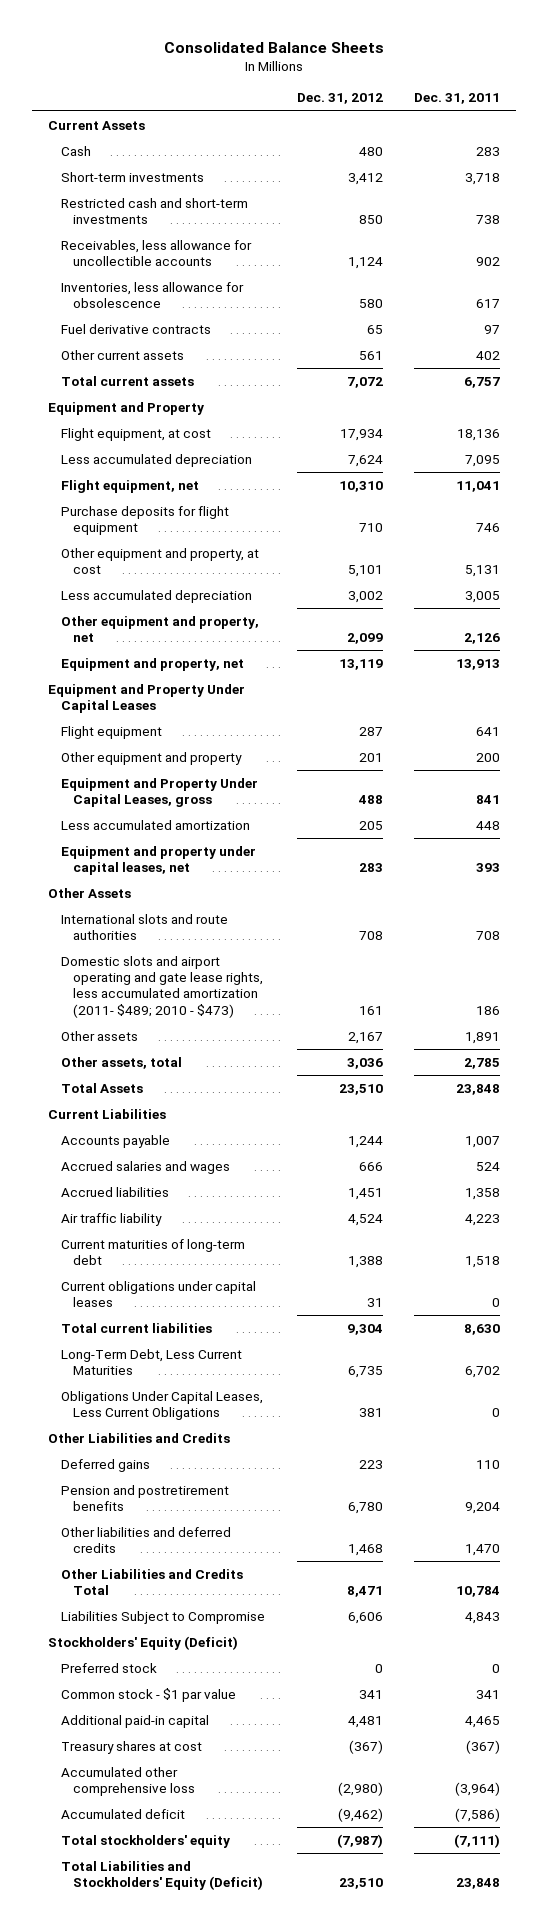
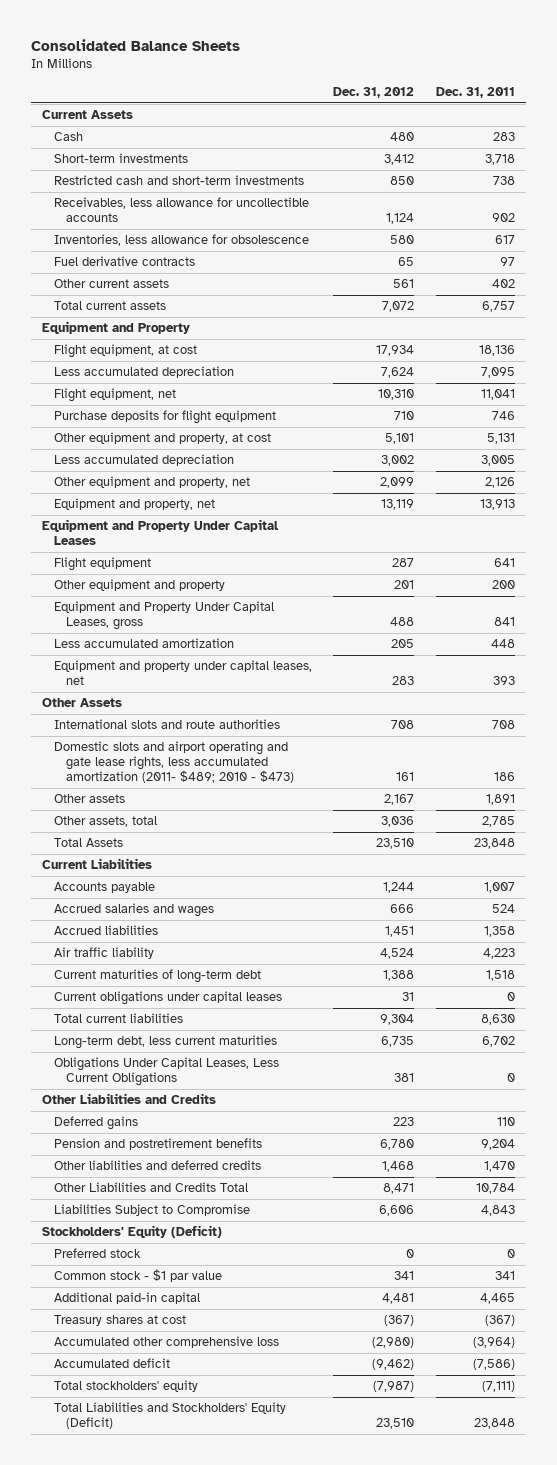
[60,1348,242,1376] Long-Term Debt, Less Current Maturities -> [53,1035,277,1050] Long-term debt, less current maturities

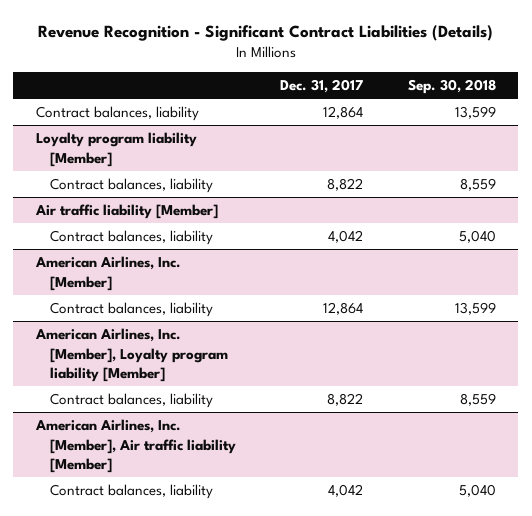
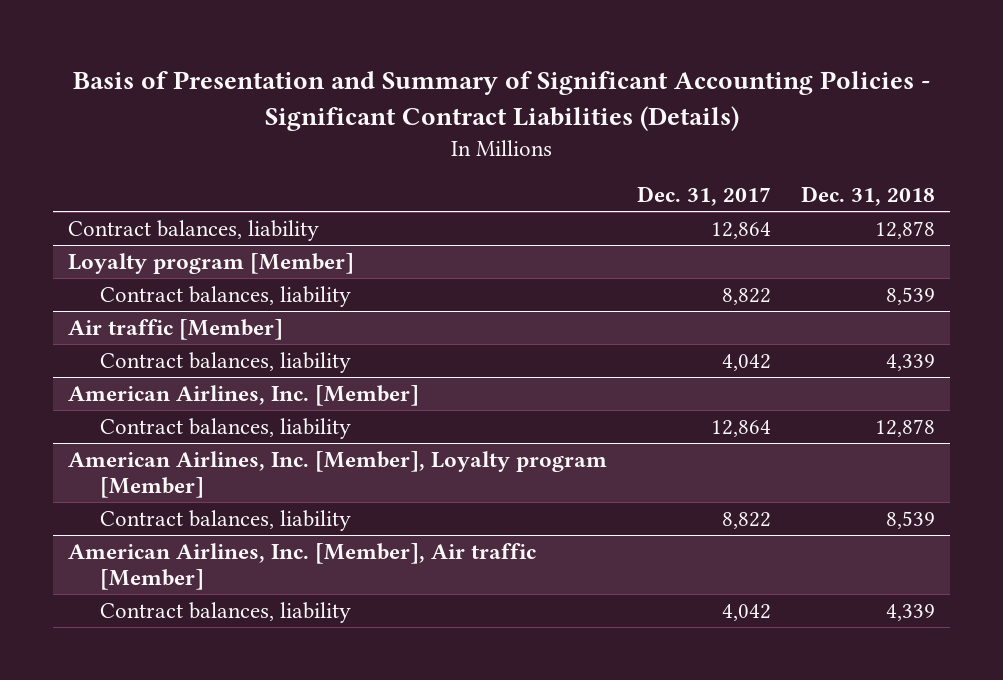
[37,24,493,41] Revenue Recognition - Significant Contract Liabilities (Details) -> [72,70,930,131] Basis of Presentation and Summary of Significant Accounting Policies - Significant Contract Liabilities (Details)
[407,79,496,95] Sep. 30, 2018 -> none
none -> [801,186,936,207] Dec. 31, 2018
[35,132,197,167] Loyalty program liability [Member] -> [68,252,355,274] Loyalty program [Member]
[34,204,218,220] Air traffic liability [Member] -> [68,318,284,340] Air traffic [Member]
[34,328,228,383] American Airlines, Inc. [Member], Loyalty program liability [Member] -> [68,450,608,499] American Airlines, Inc. [Member], Loyalty program [Member]
[34,419,236,474] American Airlines, Inc. [Member], Air traffic liability [Member] -> [68,542,537,591] American Airlines, Inc. [Member], Air traffic [Member]

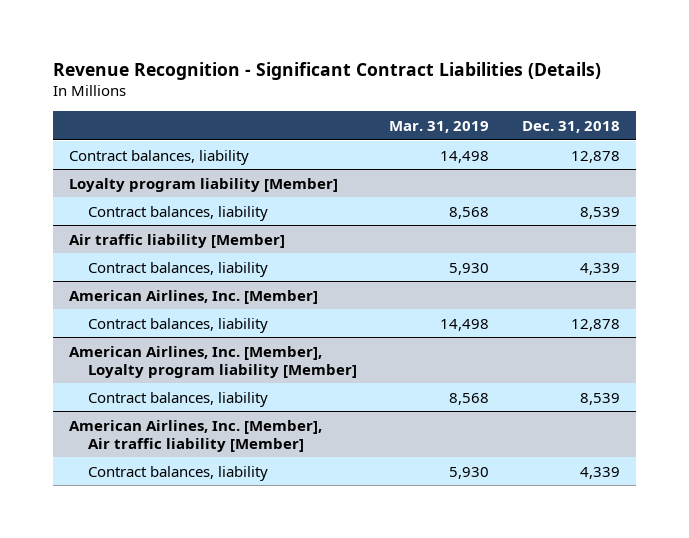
[72,70,930,131] Basis of Presentation and Summary of Significant Accounting Policies - Significant Contract Liabilities (Details) -> [52,61,601,80] Revenue Recognition - Significant Contract Liabilities (Details)
[637,186,772,207] Dec. 31, 2017 -> none
none -> [389,120,490,133] Mar. 31, 2019
[68,252,355,274] Loyalty program [Member] -> [68,177,338,192] Loyalty program liability [Member]
[68,318,284,340] Air traffic [Member] -> [68,233,285,248] Air traffic liability [Member]
[68,450,608,499] American Airlines, Inc. [Member], Loyalty program [Member] -> [68,345,357,378] American Airlines, Inc. [Member], Loyalty program liability [Member]
[68,542,537,591] American Airlines, Inc. [Member], Air traffic [Member] -> [68,419,322,452] American Airlines, Inc. [Member], Air traffic liability [Member]

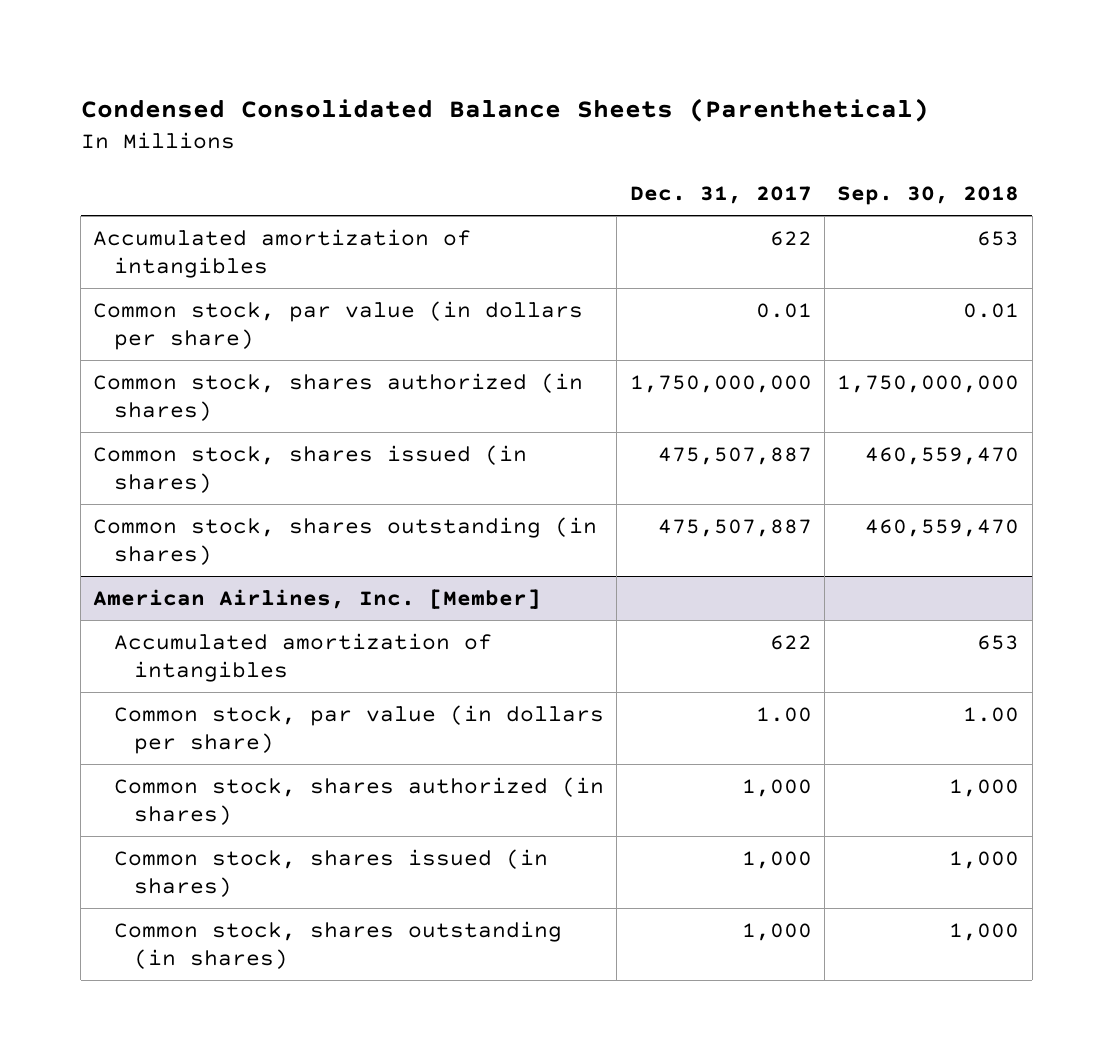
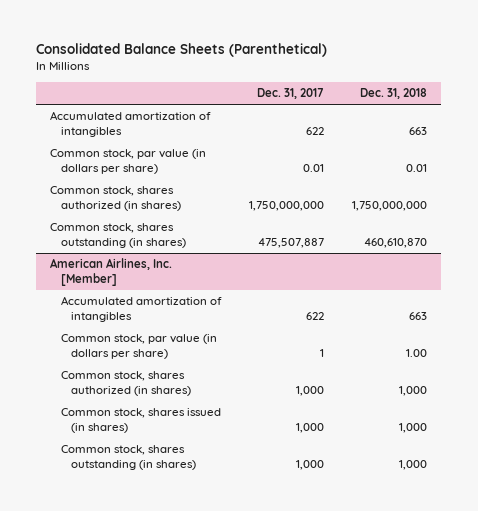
[80,97,929,122] Condensed Consolidated Balance Sheets (Parenthetical) -> [36,43,328,58] Consolidated Balance Sheets (Parenthetical)
[837,186,1020,206] Sep. 30, 2018 -> none
none -> [360,88,428,100] Dec. 31, 2018
[93,445,528,493] Common stock, shares issued (in shares) -> none
[755,707,812,723] 1.00 -> [319,348,324,357] 1

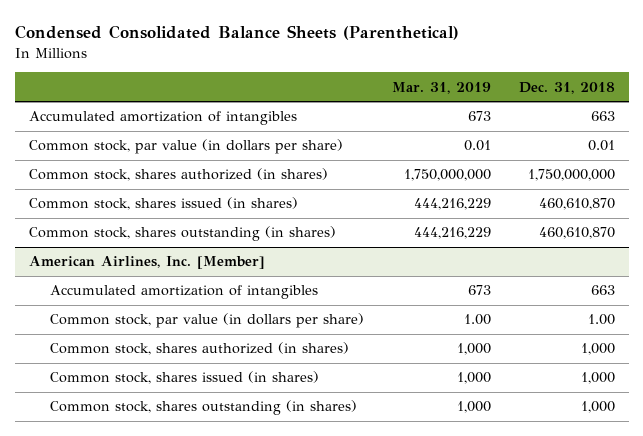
[36,43,328,58] Consolidated Balance Sheets (Parenthetical) -> [14,24,459,40] Condensed Consolidated Balance Sheets (Parenthetical)
[256,88,324,100] Dec. 31, 2017 -> none
none -> [392,81,492,94] Mar. 31, 2019
none -> [28,197,298,211] Common stock, shares issued (in shares)

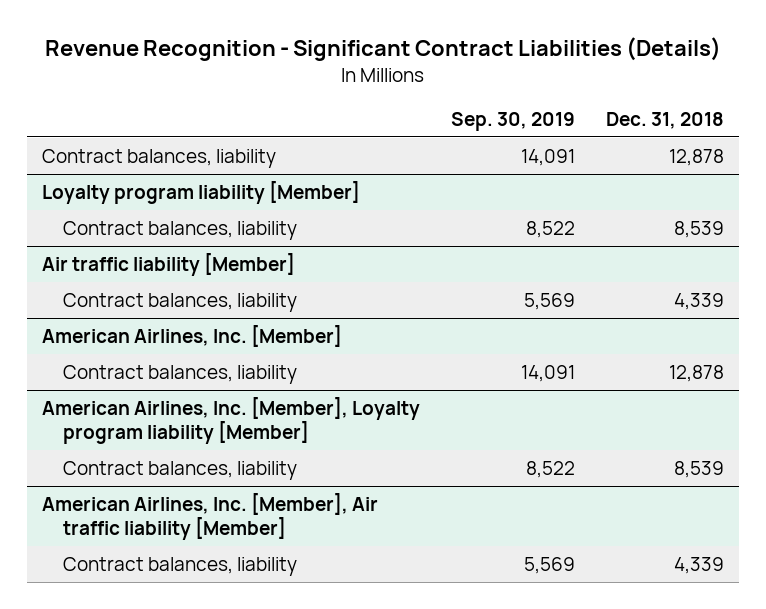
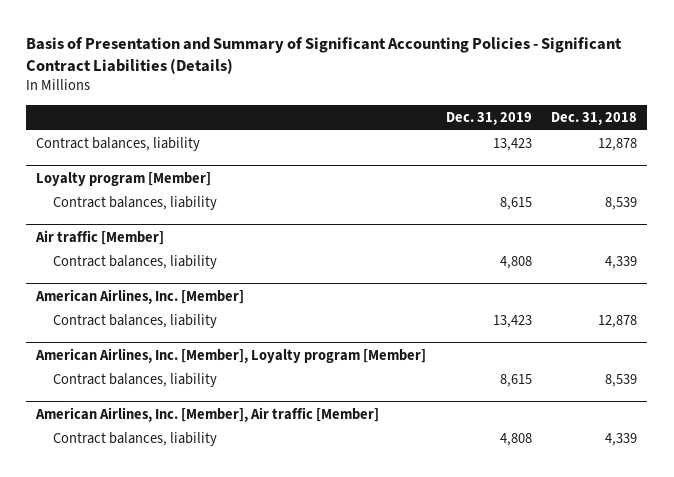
[44,37,721,62] Revenue Recognition - Significant Contract Liabilities (Details) -> [26,36,623,75] Basis of Presentation and Summary of Significant Accounting Policies - Significant Contract Liabilities (Details)
[450,111,575,131] Sep. 30, 2019 -> none
none -> [445,112,532,126] Dec. 31, 2019
[42,181,361,205] Loyalty program liability [Member] -> [36,171,212,186] Loyalty program [Member]
[42,253,296,277] Air traffic liability [Member] -> [35,229,165,245] Air traffic [Member]
[42,397,421,444] American Airlines, Inc. [Member], Loyalty program liability [Member] -> [35,347,427,363] American Airlines, Inc. [Member], Loyalty program [Member]
[42,493,379,540] American Airlines, Inc. [Member], Air traffic liability [Member] -> [35,406,380,422] American Airlines, Inc. [Member], Air traffic [Member]

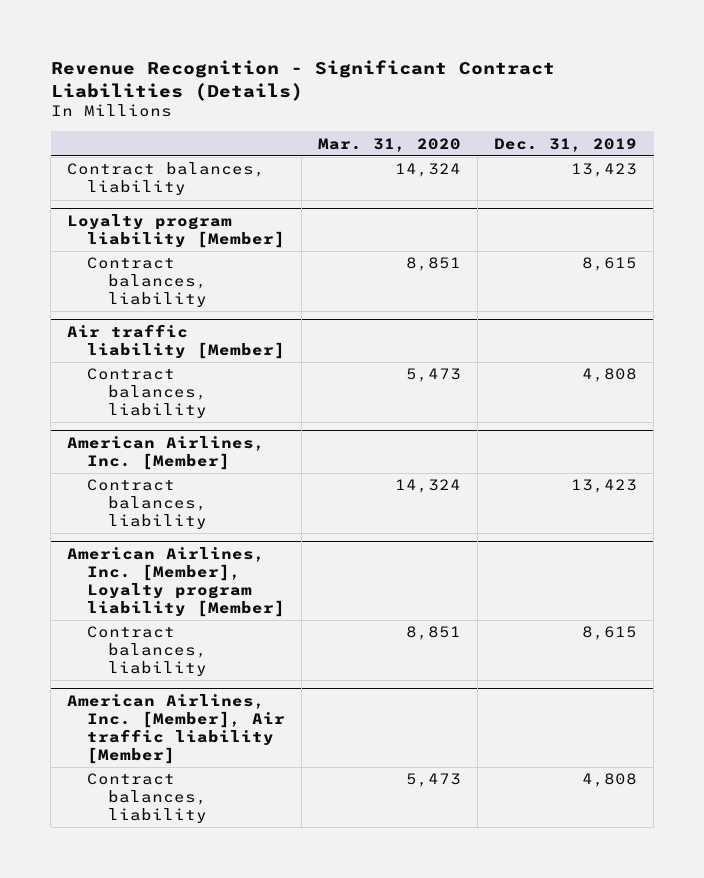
[26,36,623,75] Basis of Presentation and Summary of Significant Accounting Policies - Significant Contract Liabilities (Details) -> [50,59,555,101] Revenue Recognition - Significant Contract Liabilities (Details)
[551,112,638,126] Dec. 31, 2018 -> none
none -> [318,137,462,152] Mar. 31, 2020
[36,171,212,186] Loyalty program [Member] -> [67,214,286,249] Loyalty program liability [Member]
[35,229,165,245] Air traffic [Member] -> [67,324,286,360] Air traffic liability [Member]
[35,347,427,363] American Airlines, Inc. [Member], Loyalty program [Member] -> [67,547,286,618] American Airlines, Inc. [Member], Loyalty program liability [Member]
[35,406,380,422] American Airlines, Inc. [Member], Air traffic [Member] -> [67,694,286,765] American Airlines, Inc. [Member], Air traffic liability [Member]

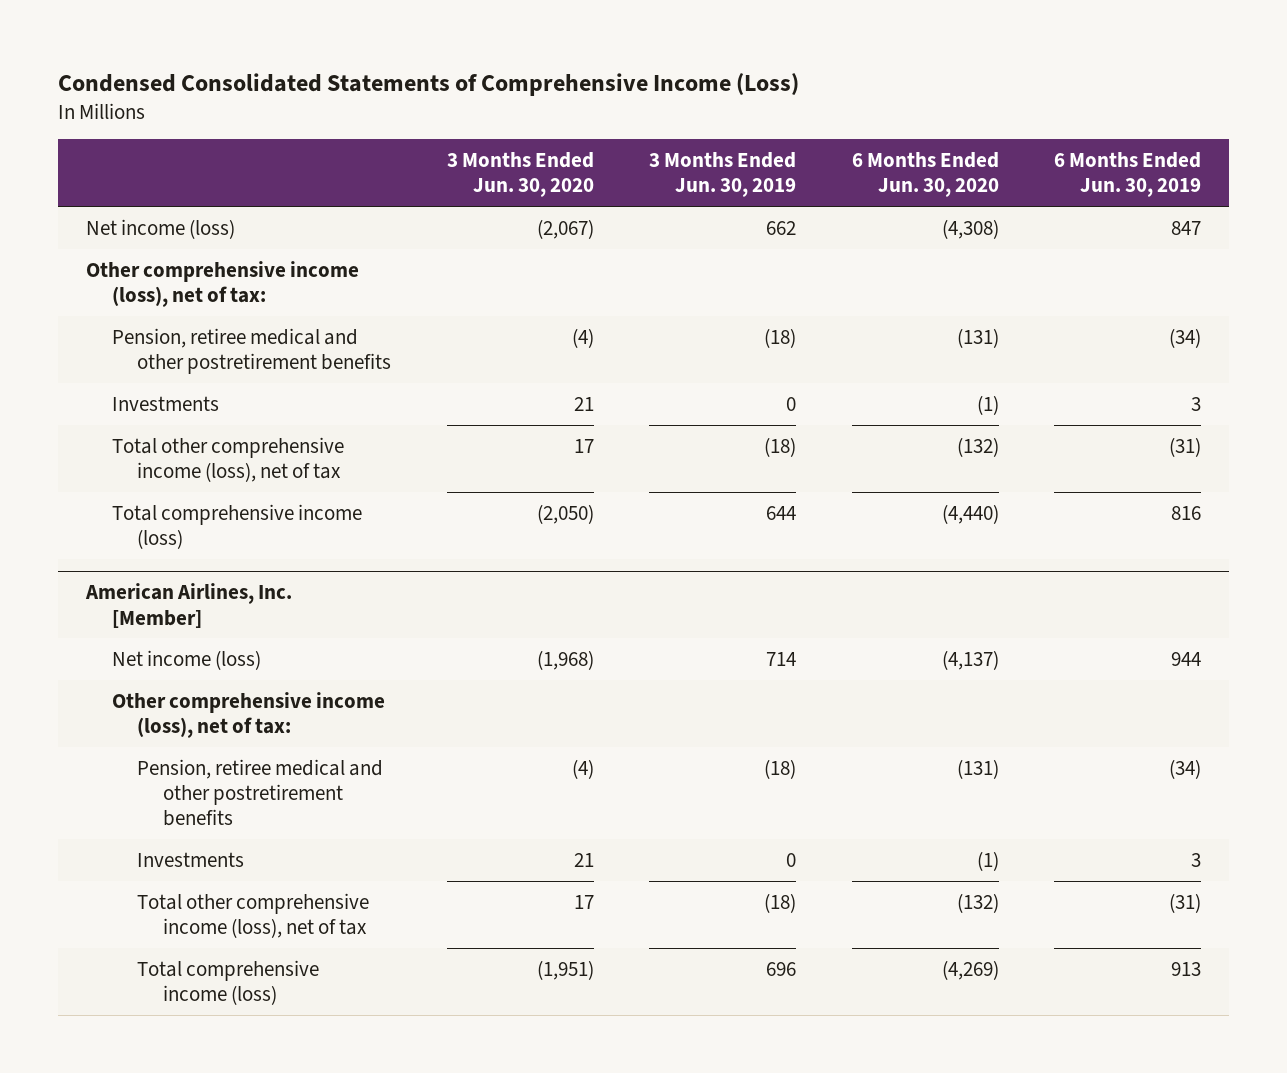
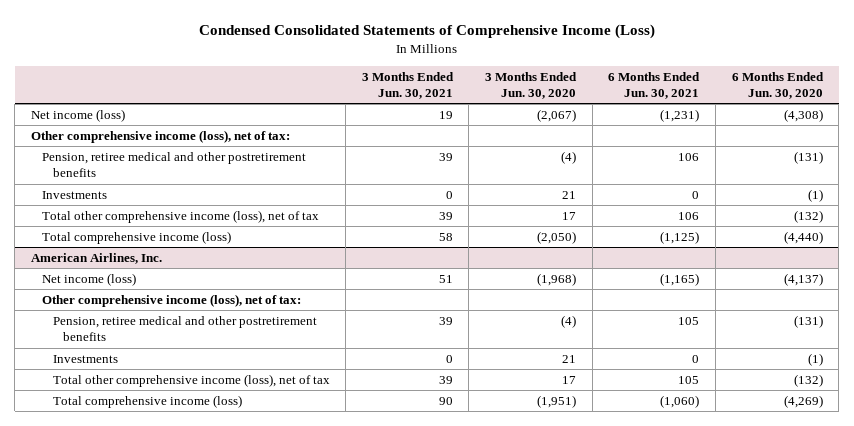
[649,151,797,198] 3 Months Ended Jun. 30, 2019 -> none
[1054,151,1202,198] 6 Months Ended Jun. 30, 2019 -> none
none -> [361,71,454,100] 3 Months Ended Jun. 30, 2021
none -> [608,71,701,100] 6 Months Ended Jun. 30, 2021
[84,583,292,628] American Airlines, Inc. [Member] -> [30,252,162,264] American Airlines, Inc.

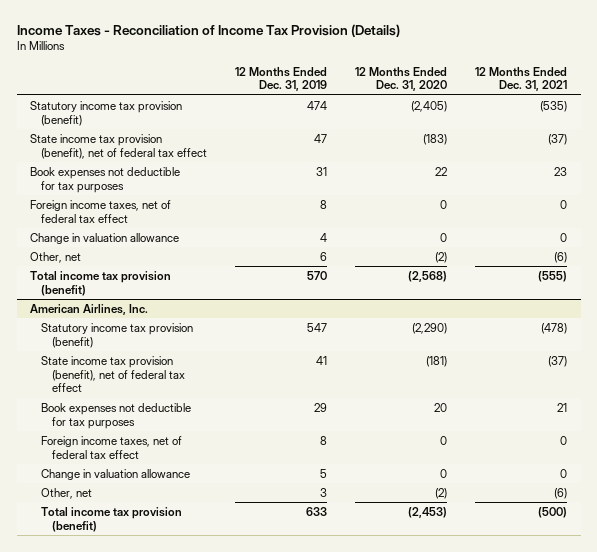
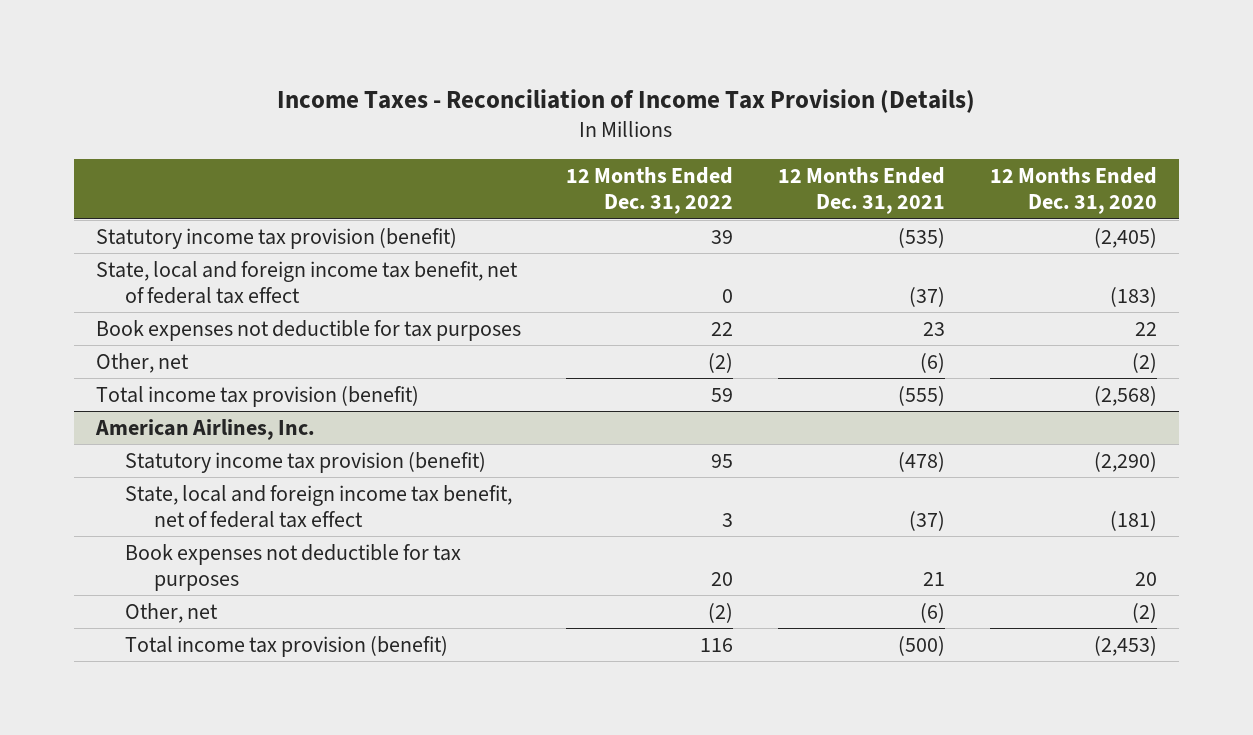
[235,66,328,92] 12 Months Ended Dec. 31, 2019 -> none
none -> [565,167,733,215] 12 Months Ended Dec. 31, 2022
[30,133,208,159] State income tax provision (benefit), net of federal tax effect -> [96,260,519,305] State, local and foreign income tax benefit, net of federal tax effect
[30,199,172,223] Foreign income taxes, net of federal tax effect -> none
[30,232,180,244] Change in valuation allowance -> none
[41,355,186,393] State income tax provision (benefit), net of federal tax effect -> [124,484,512,529] State, local and foreign income tax benefit, net of federal tax effect
[41,435,183,459] Foreign income taxes, net of federal tax effect -> none
[41,468,191,480] Change in valuation allowance -> none

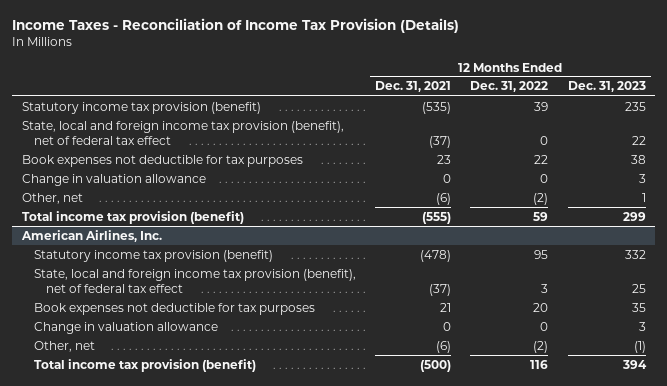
[989,167,1157,215] 12 Months Ended Dec. 31, 2020 -> none
none -> [567,81,646,93] Dec. 31, 2023
[96,260,519,305] State, local and foreign income tax benefit, net of federal tax effect -> [21,120,344,145] State, local and foreign income tax provision (benefit), net of federal tax effect
none -> [21,173,206,186] Change in valuation allowance
[124,484,512,529] State, local and foreign income tax benefit, net of federal tax effect -> [33,268,356,293] State, local and foreign income tax provision (benefit), net of federal tax effect
none -> [33,321,218,334] Change in valuation allowance

